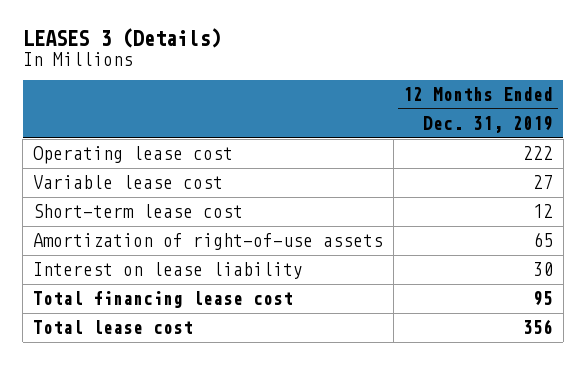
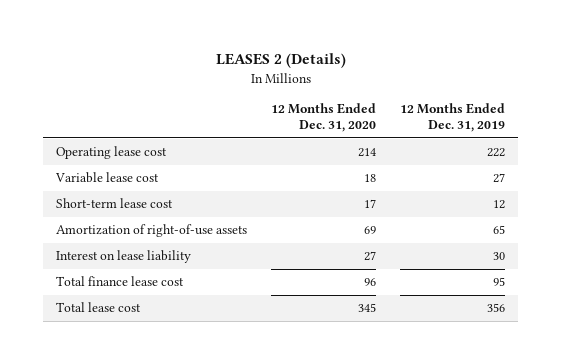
[22,27,221,48] LEASES 3 (Details) -> [215,53,346,69] LEASES 2 (Details)
none -> [271,103,377,133] 12 Months Ended Dec. 31, 2020
[32,291,293,309] Total financing lease cost -> [55,276,184,287] Total finance lease cost

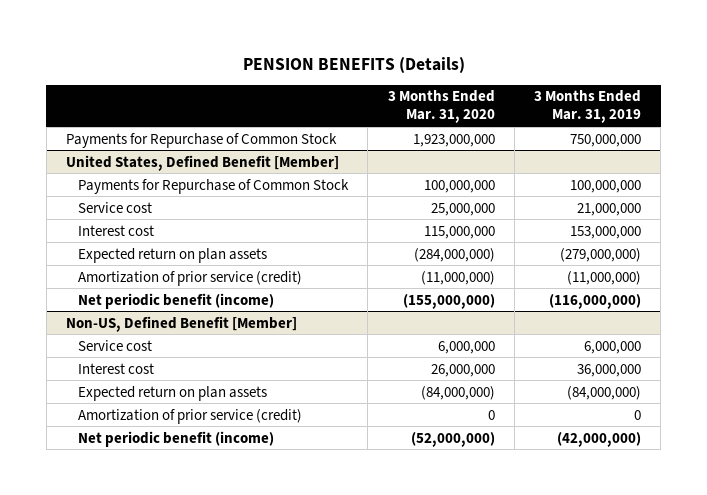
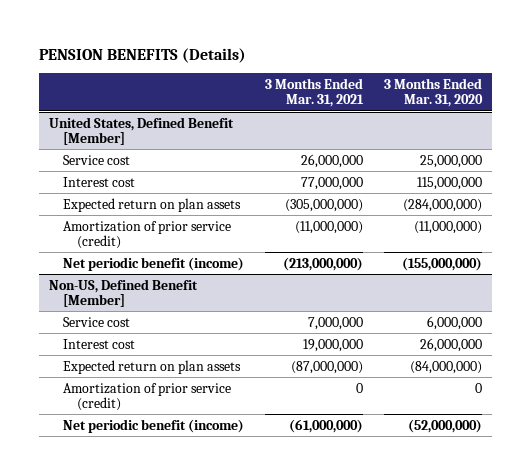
[534,90,642,124] 3 Months Ended Mar. 31, 2019 -> none
none -> [265,77,365,108] 3 Months Ended Mar. 31, 2021
[65,132,337,148] Payments for Repurchase of Common Stock -> none
[78,178,350,194] Payments for Repurchase of Common Stock -> none

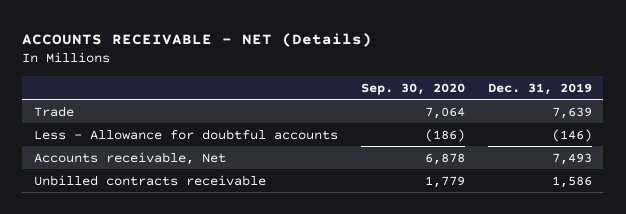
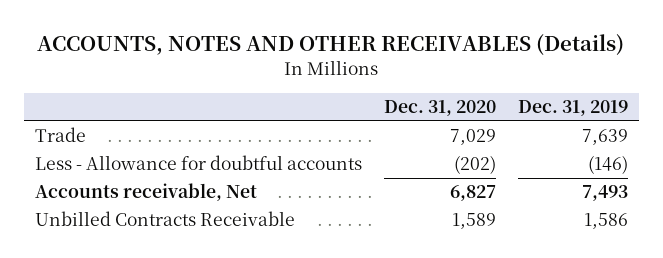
[22,32,373,47] ACCOUNTS RECEIVABLE - NET (Details) -> [37,34,625,57] ACCOUNTS, NOTES AND OTHER RECEIVABLES (Details)
[360,82,465,95] Sep. 30, 2020 -> none
none -> [383,100,496,117] Dec. 31, 2020
[33,174,266,186] Unbilled contracts receivable -> [34,211,295,227] Unbilled Contracts Receivable

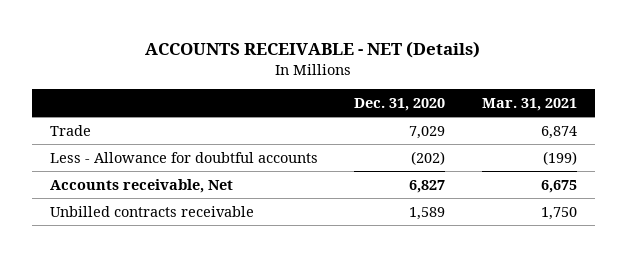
[37,34,625,57] ACCOUNTS, NOTES AND OTHER RECEIVABLES (Details) -> [145,40,481,58] ACCOUNTS RECEIVABLE - NET (Details)
[517,100,628,117] Dec. 31, 2019 -> none
none -> [481,98,577,112] Mar. 31, 2021
[34,211,295,227] Unbilled Contracts Receivable -> [50,205,255,217] Unbilled contracts receivable

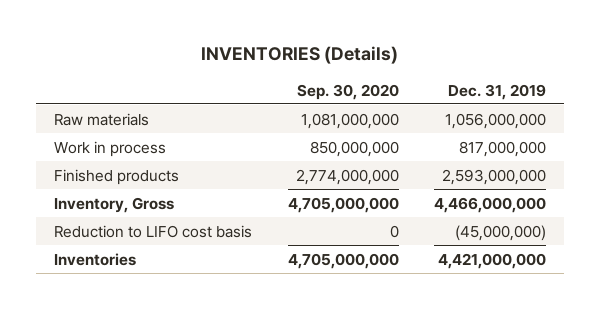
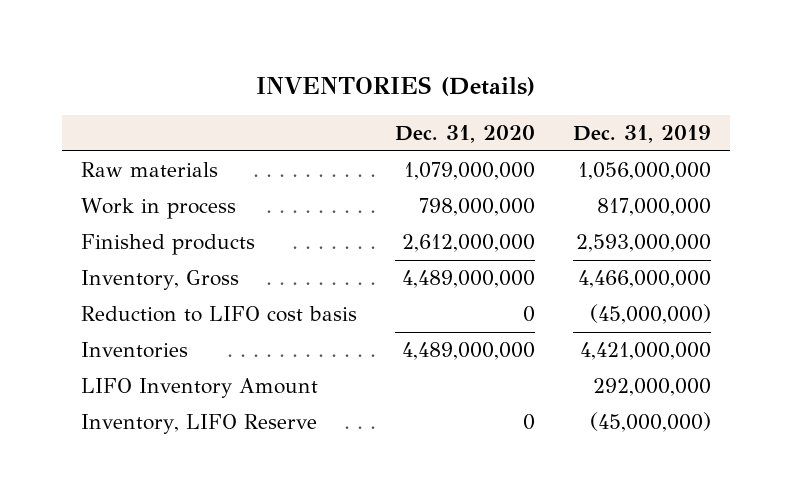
[296,83,399,100] Sep. 30, 2020 -> none
none -> [394,124,535,143] Dec. 31, 2020
none -> [80,377,318,398] LIFO Inventory Amount
none -> [80,413,317,434] Inventory, LIFO Reserve

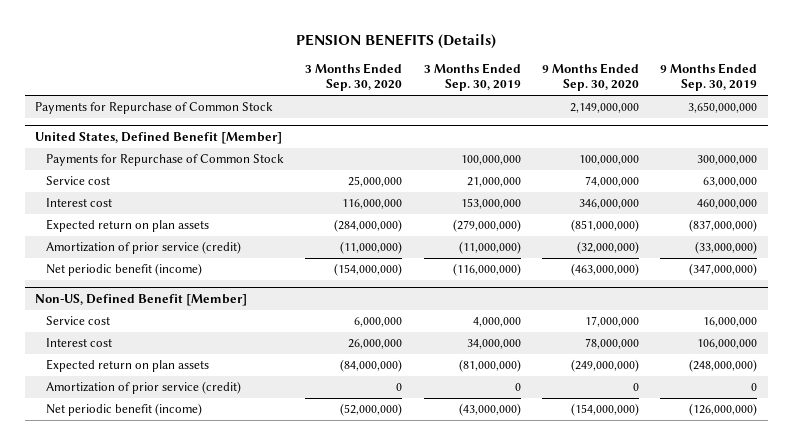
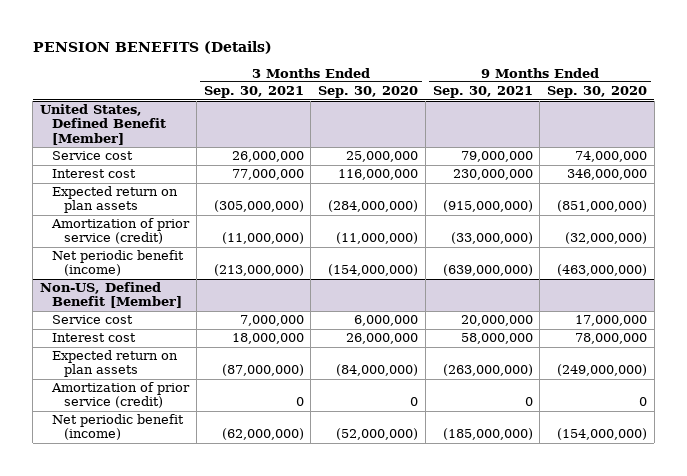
[423,62,521,92] 3 Months Ended Sep. 30, 2019 -> none
[660,62,758,92] 9 Months Ended Sep. 30, 2019 -> none
none -> [203,86,304,99] Sep. 30, 2021
none -> [432,86,533,99] Sep. 30, 2021
[35,102,274,115] Payments for Repurchase of Common Stock -> none
[45,154,284,167] Payments for Repurchase of Common Stock -> none

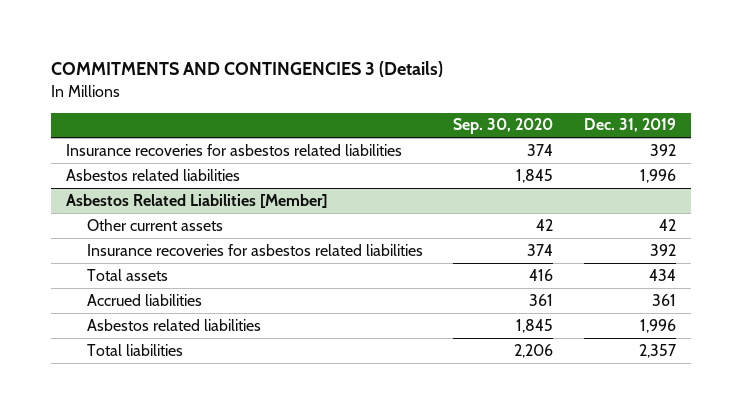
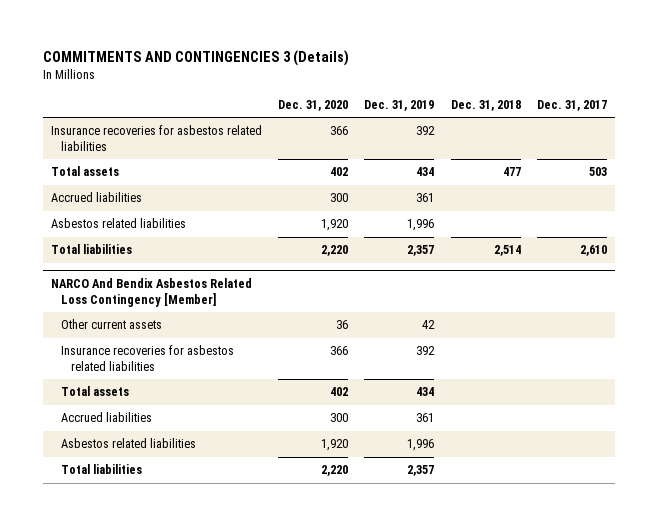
[453,118,554,135] Sep. 30, 2020 -> none
none -> [278,99,349,111] Dec. 31, 2020
none -> [450,99,521,111] Dec. 31, 2018
none -> [537,99,608,111] Dec. 31, 2017
none -> [50,166,119,177] Total assets
none -> [50,192,142,203] Accrued liabilities
[66,193,328,208] Asbestos Related Liabilities [Member] -> none
none -> [50,244,132,255] Total liabilities
none -> [50,278,252,308] NARCO And Bendix Asbestos Related Loss Contingency [Member]

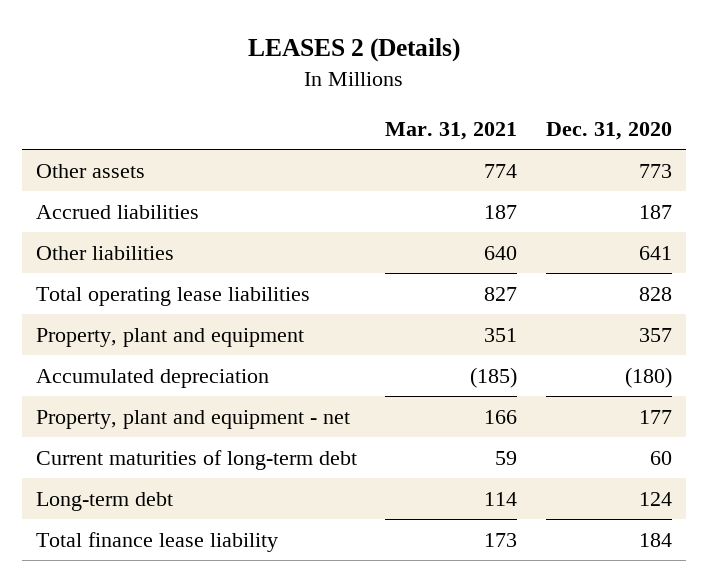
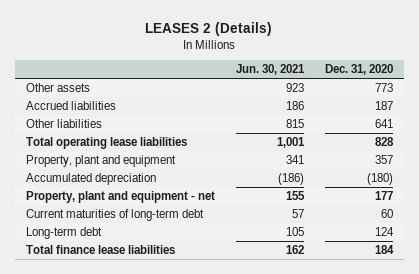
[385,121,518,140] Mar. 31, 2021 -> none
none -> [235,64,305,76] Jun. 30, 2021
[36,531,279,552] Total finance lease liability -> [25,245,175,255] Total finance lease liabilities

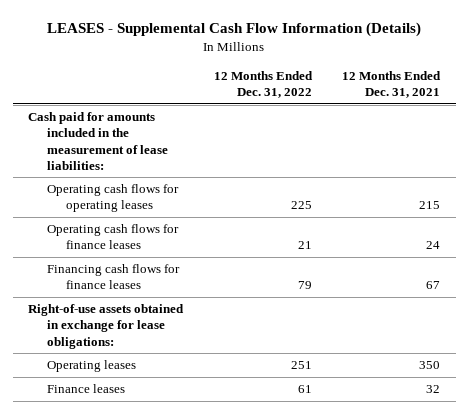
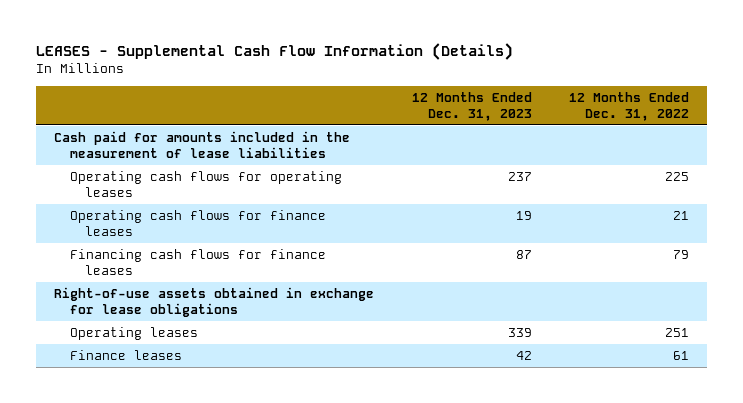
[342,70,442,98] 12 Months Ended Dec. 31, 2021 -> none
none -> [411,92,532,121] 12 Months Ended Dec. 31, 2023
[28,112,168,170] Cash paid for amounts included in the measurement of lease liabilities: -> [54,131,351,158] Cash paid for amounts included in the measurement of lease liabilities
[28,304,185,349] Right-of-use assets obtained in exchange for lease obligations: -> [54,287,375,317] Right-of-use assets obtained in exchange for lease obligations

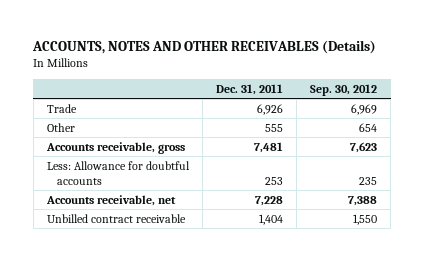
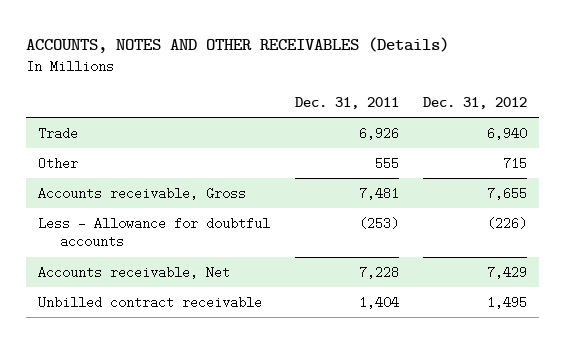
[310,83,378,96] Sep. 30, 2012 -> none
none -> [422,96,527,109] Dec. 31, 2012
[45,141,185,154] Accounts receivable, gross -> [38,186,247,200] Accounts receivable, Gross
[46,160,190,185] Less: Allowance for doubtful accounts -> [38,216,271,249] Less - Allowance for doubtful accounts
[264,176,283,185] 253 -> [358,216,399,230] (253)
[45,194,176,206] Accounts receivable, net -> [38,265,231,279] Accounts receivable, Net

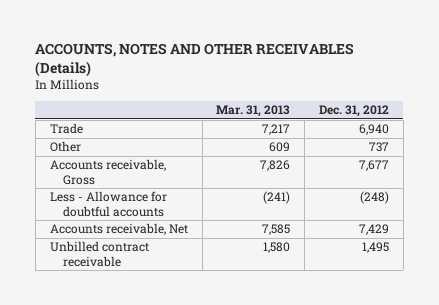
[294,96,399,109] Dec. 31, 2011 -> none
none -> [216,105,291,118] Mar. 31, 2013
[502,156,527,170] 715 -> [369,142,390,153] 737
[486,186,527,200] 7,655 -> [359,160,390,172] 7,677
[486,216,527,230] (226) -> [360,191,390,205] (248)

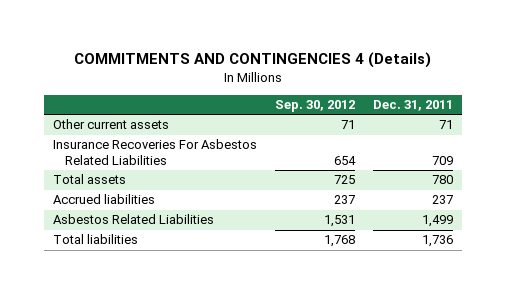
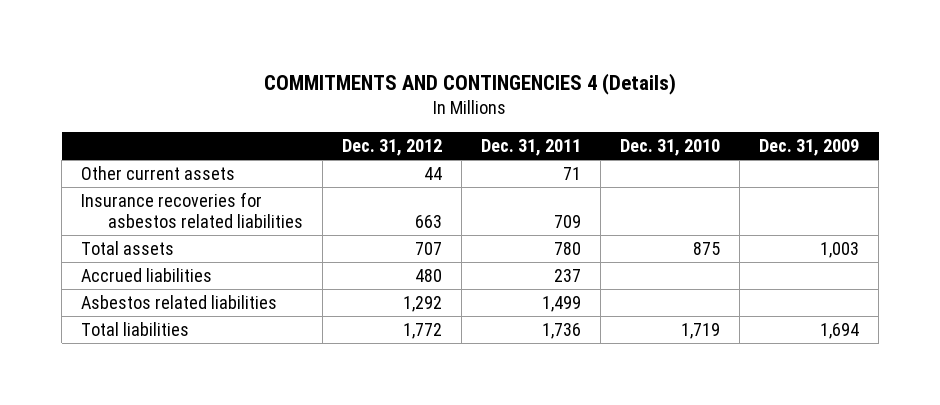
[275,100,356,113] Sep. 30, 2012 -> none
none -> [342,138,443,156] Dec. 31, 2012
none -> [620,138,721,156] Dec. 31, 2010
none -> [759,138,860,156] Dec. 31, 2009
[53,139,258,165] Insurance Recoveries For Asbestos Related Liabilities -> [81,191,304,228] Insurance recoveries for asbestos related liabilities
[53,214,215,225] Asbestos Related Liabilities -> [81,294,278,309] Asbestos related liabilities

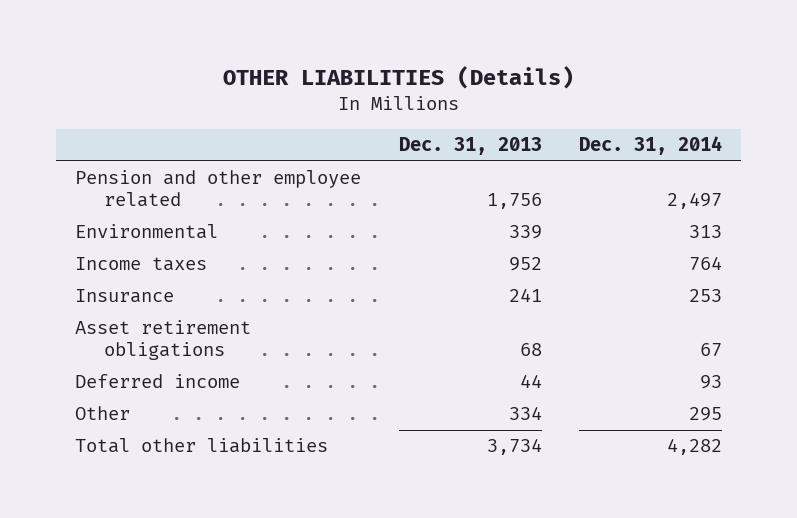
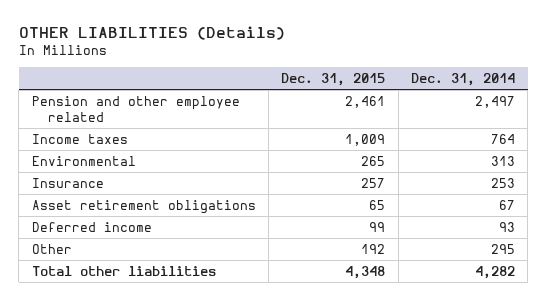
[398,137,542,156] Dec. 31, 2013 -> none
none -> [281,72,386,86] Dec. 31, 2015
[74,224,218,240] Environmental -> [31,155,136,166] Environmental

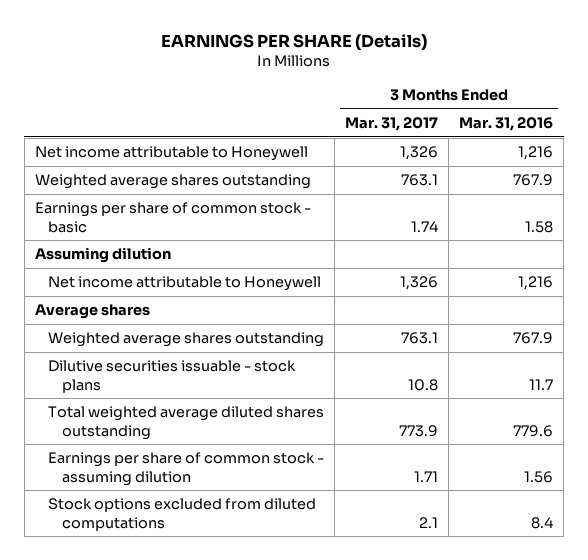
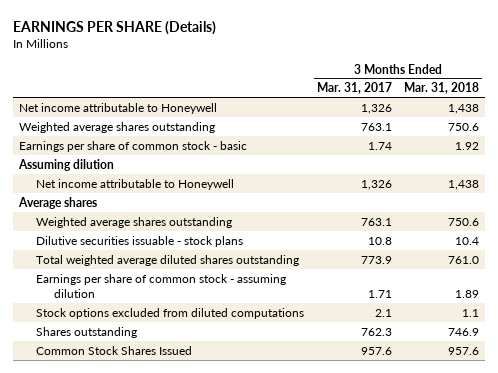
[459,116,554,131] Mar. 31, 2016 -> none
none -> [404,82,480,95] Mar. 31, 2018
none -> [36,326,138,338] Shares outstanding
none -> [36,345,193,355] Common Stock Shares Issued

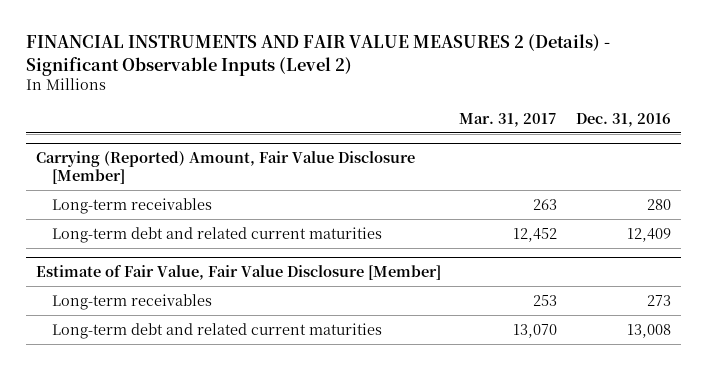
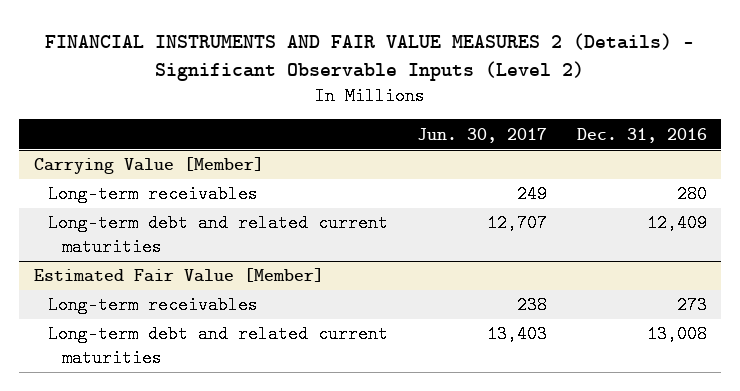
[459,112,558,127] Mar. 31, 2017 -> none
none -> [417,127,548,143] Jun. 30, 2017
[35,150,415,184] Carrying (Reported) Amount, Fair Value Disclosure [Member] -> [33,157,264,175] Carrying Value [Member]
[35,264,441,280] Estimate of Fair Value, Fair Value Disclosure [Member] -> [33,268,324,283] Estimated Fair Value [Member]

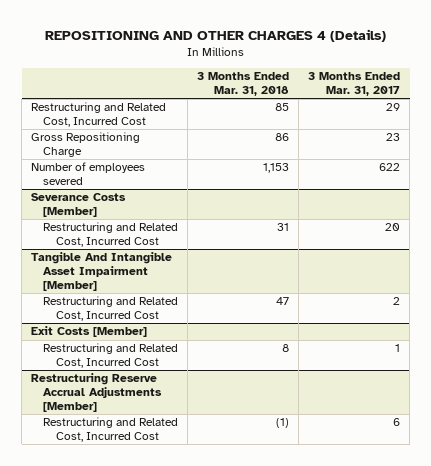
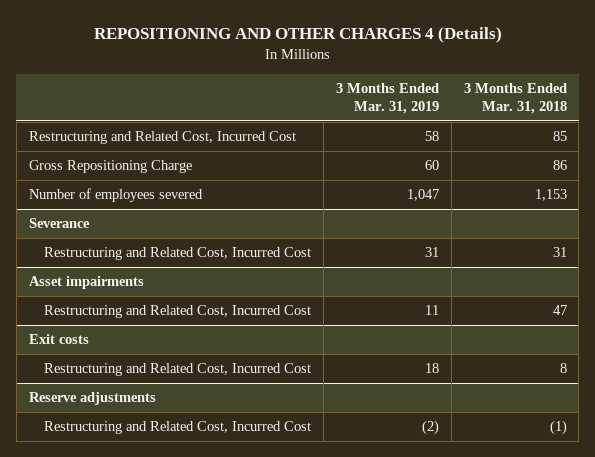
[308,72,401,96] 3 Months Ended Mar. 31, 2017 -> none
none -> [335,83,439,114] 3 Months Ended Mar. 31, 2019
[31,193,127,218] Severance Costs [Member] -> [28,218,90,229] Severance
[31,252,173,291] Tangible And Intangible Asset Impairment [Member] -> [28,276,144,290] Asset impairments
[31,326,148,338] Exit Costs [Member] -> [28,334,89,345] Exit costs
[31,373,163,412] Restructuring Reserve Accrual Adjustments [Member] -> [28,392,156,406] Reserve adjustments

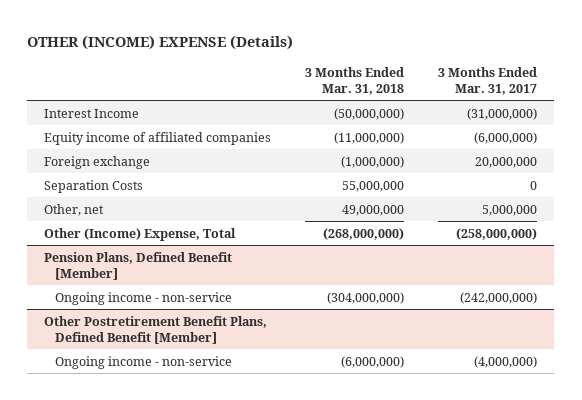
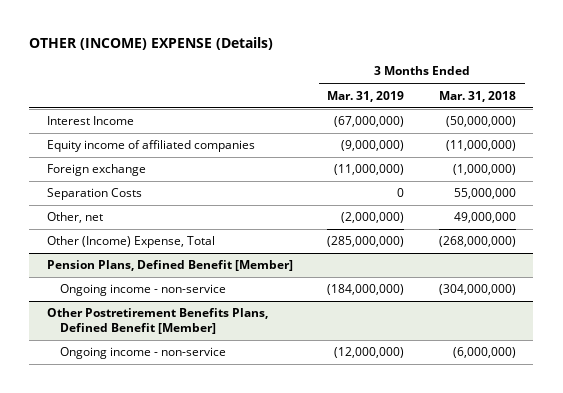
[438,66,538,95] 3 Months Ended Mar. 31, 2017 -> none
none -> [327,90,405,102] Mar. 31, 2019
[44,315,268,344] Other Postretirement Benefit Plans, Defined Benefit [Member] -> [46,308,268,335] Other Postretirement Benefits Plans, Defined Benefit [Member]

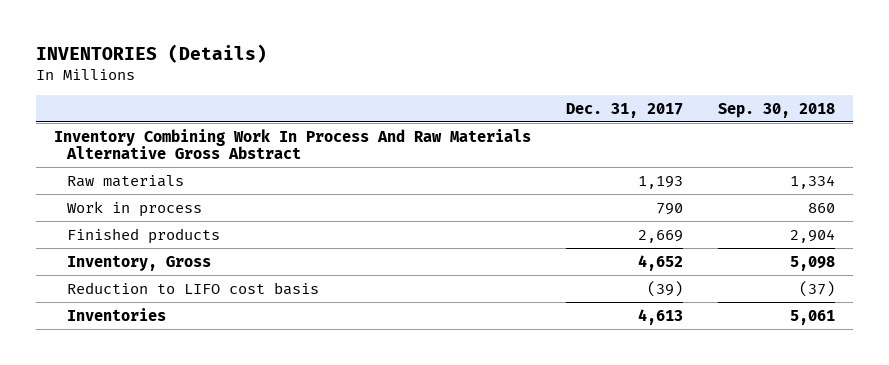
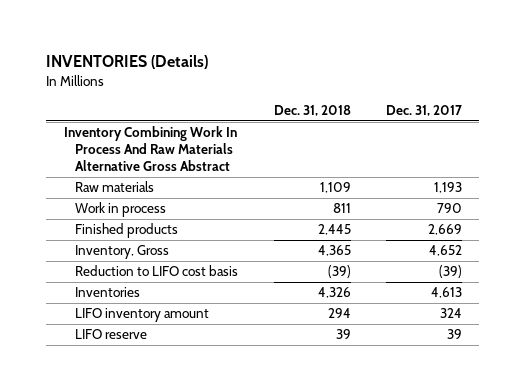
[718,102,836,118] Sep. 30, 2018 -> none
none -> [273,104,351,116] Dec. 31, 2018
none -> [75,308,210,323] LIFO inventory amount
none -> [75,329,148,340] LIFO reserve

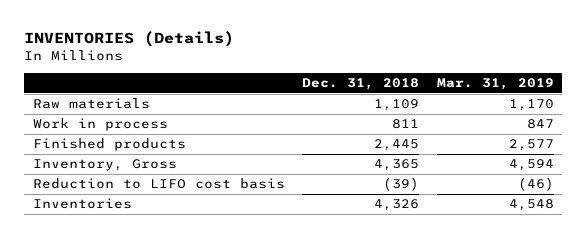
[385,104,462,116] Dec. 31, 2017 -> none
none -> [436,78,554,91] Mar. 31, 2019
[63,126,237,172] Inventory Combining Work In Process And Raw Materials Alternative Gross Abstract -> none
[75,308,210,323] LIFO inventory amount -> none
[75,329,148,340] LIFO reserve -> none

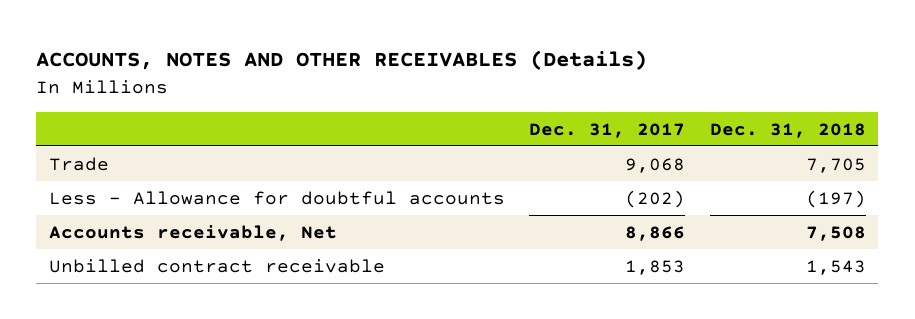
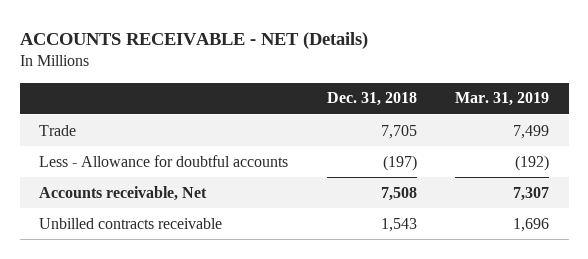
[36,50,648,71] ACCOUNTS, NOTES AND OTHER RECEIVABLES (Details) -> [19,31,368,49] ACCOUNTS RECEIVABLE - NET (Details)
[529,122,686,138] Dec. 31, 2017 -> none
none -> [455,92,550,107] Mar. 31, 2019
[48,258,385,273] Unbilled contract receivable -> [38,217,222,229] Unbilled contracts receivable

